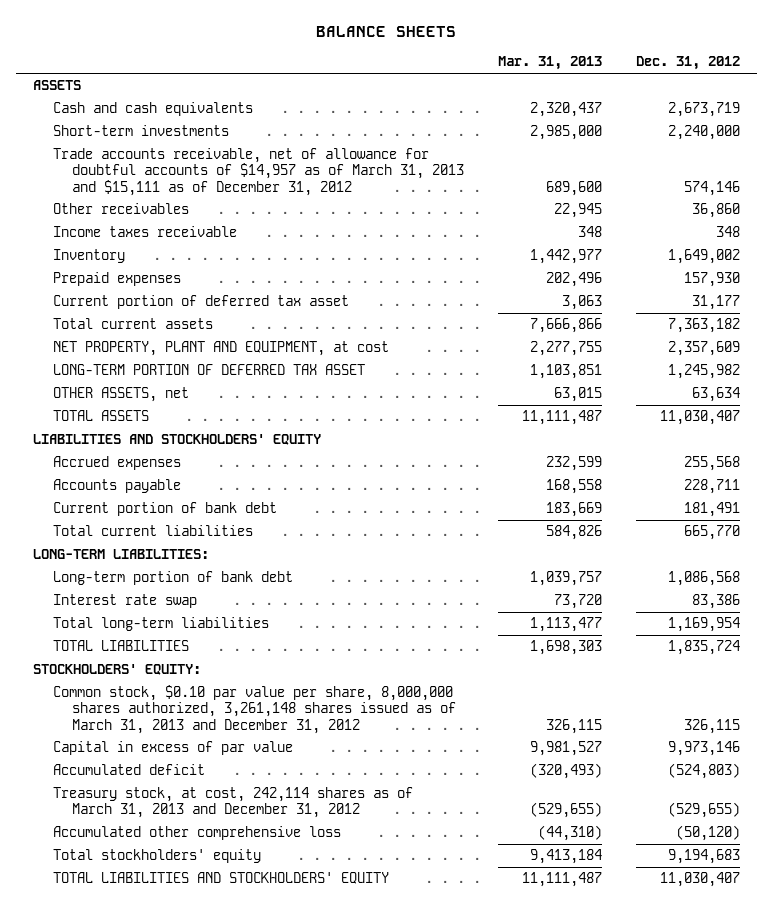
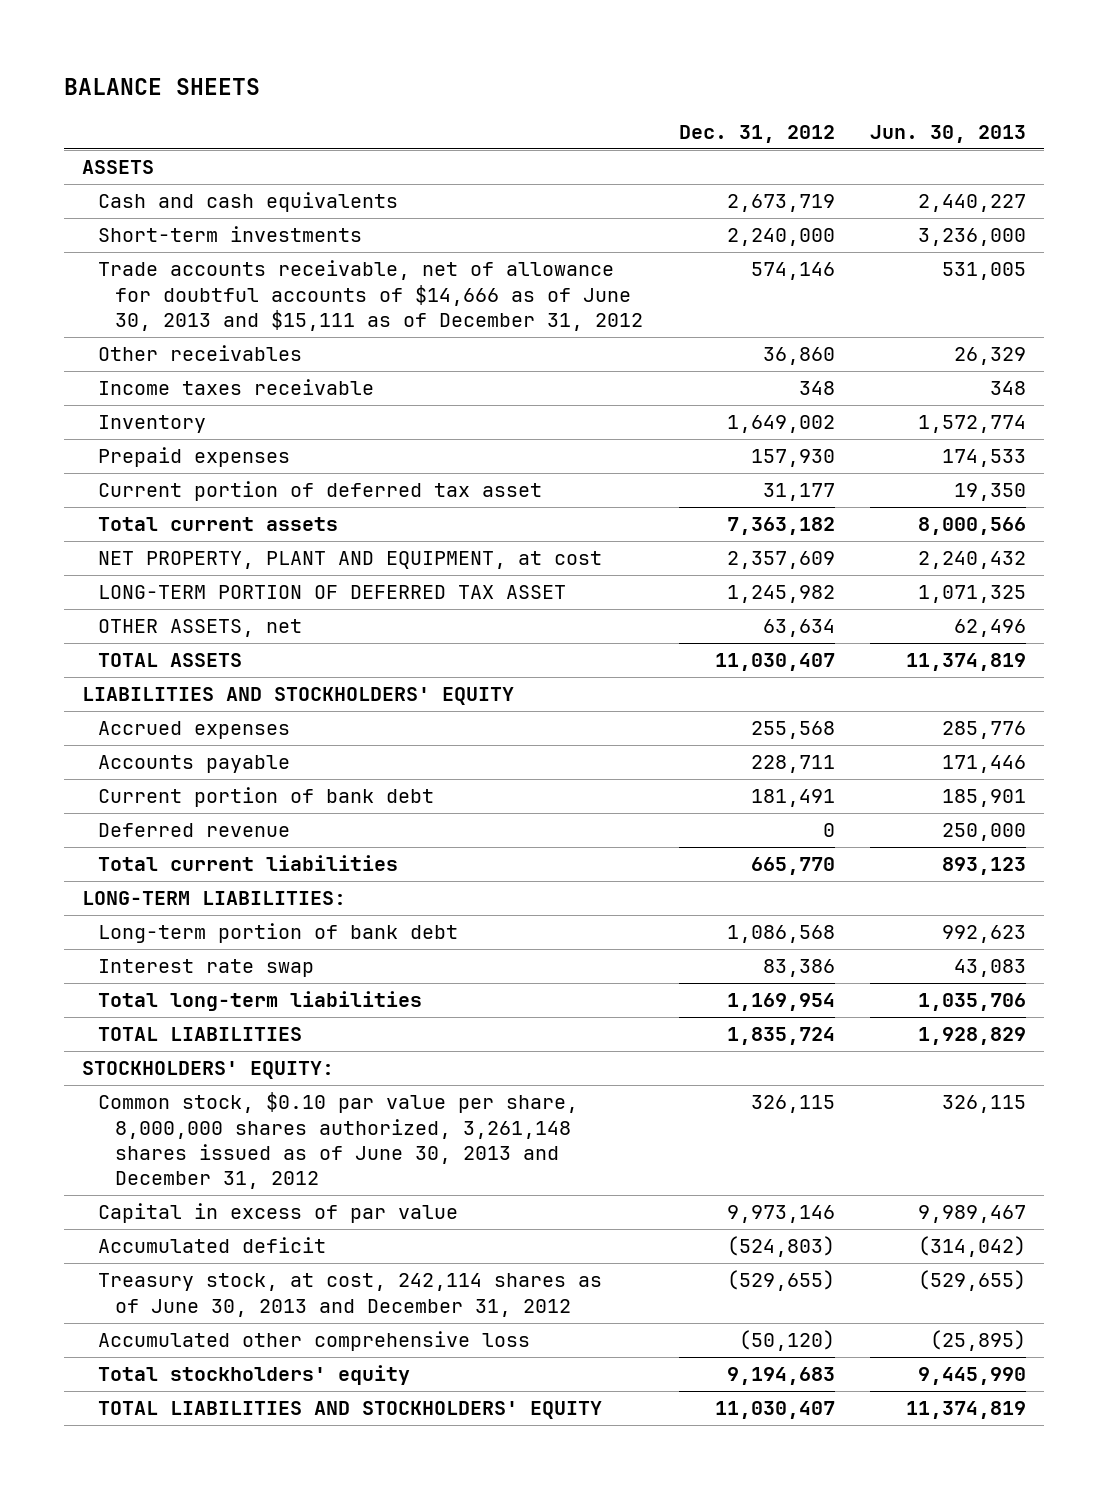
[498,56,603,71] Mar. 31, 2013 -> none
none -> [870,124,1027,143] Jun. 30, 2013
[52,148,465,196] Trade accounts receivable, net of allowance for doubtful accounts of $14,957 as of March 31, 2013 and $15,111 as of December 31, 2012 -> [98,260,644,331] Trade accounts receivable, net of allowance for doubtful accounts of $14,666 as of June 30, 2013 and $15,111 as of December 31, 2012
none -> [98,823,291,838] Deferred revenue
[52,685,457,734] Common stock, $0.10 par value per share, 8,000,000 shares authorized, 3,261,148 shares issued as of March 31, 2013 and December 31, 2012 -> [98,1092,579,1190] Common stock, $0.10 par value per share, 8,000,000 shares authorized, 3,261,148 shares issued as of June 30, 2013 and December 31, 2012
[52,787,413,819] Treasury stock, at cost, 242,114 shares as of March 31, 2013 and December 31, 2012 -> [98,1273,603,1317] Treasury stock, at cost, 242,114 shares as of June 30, 2013 and December 31, 2012

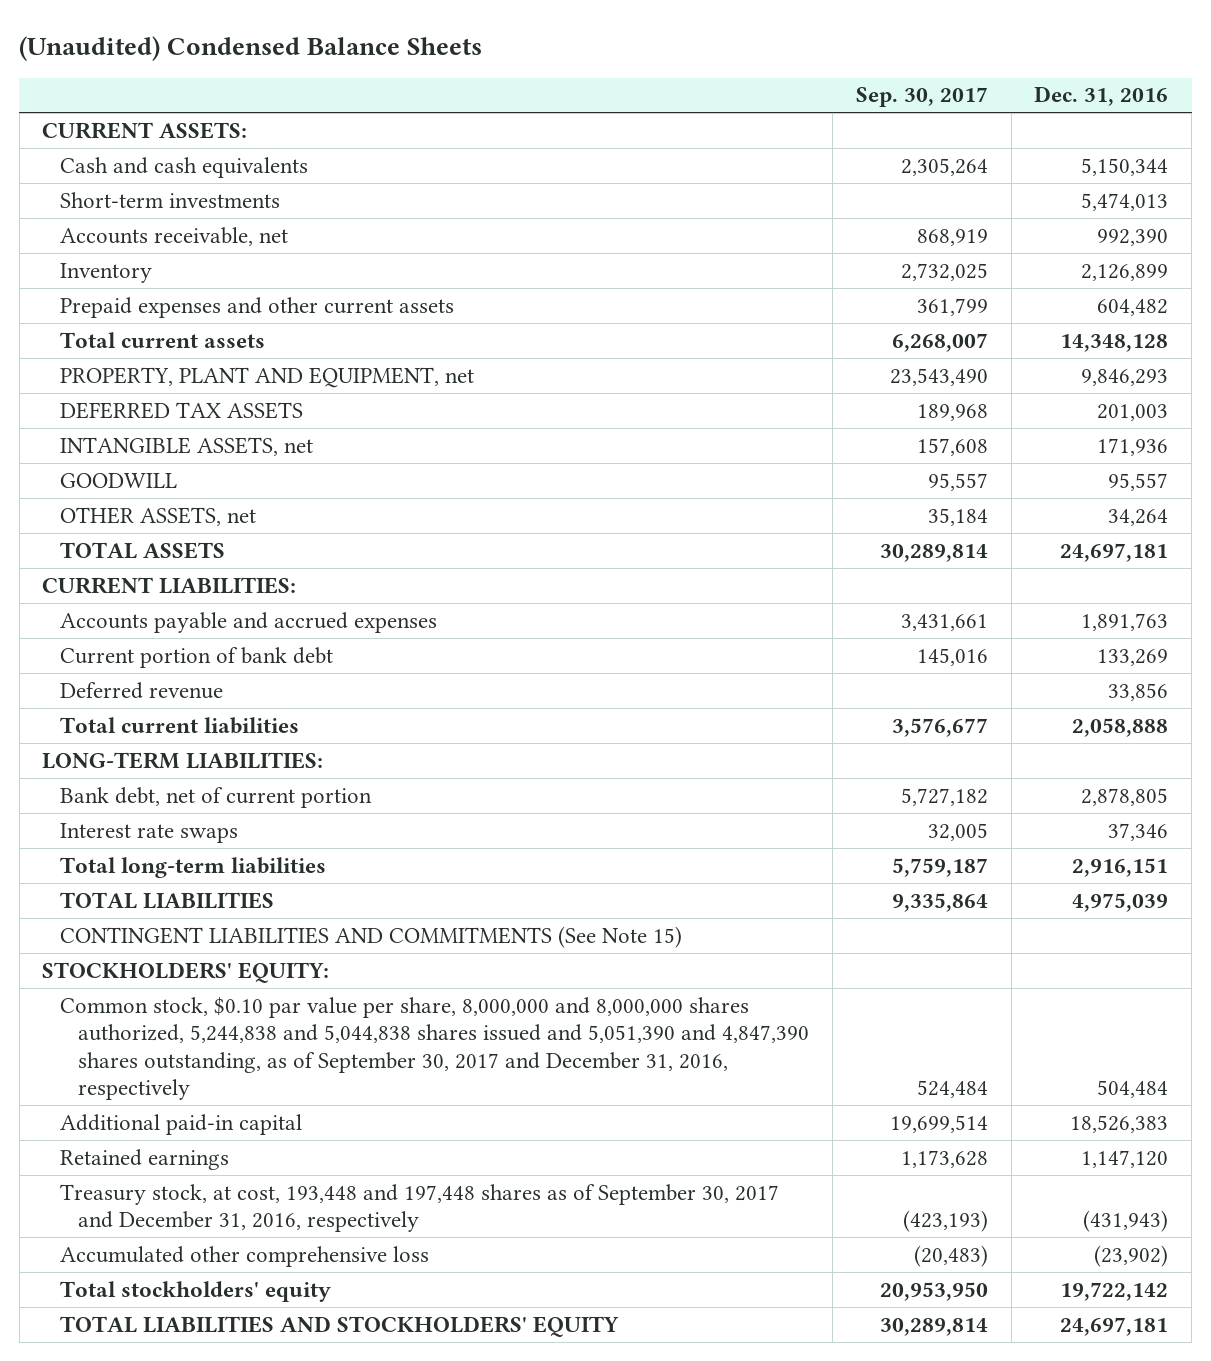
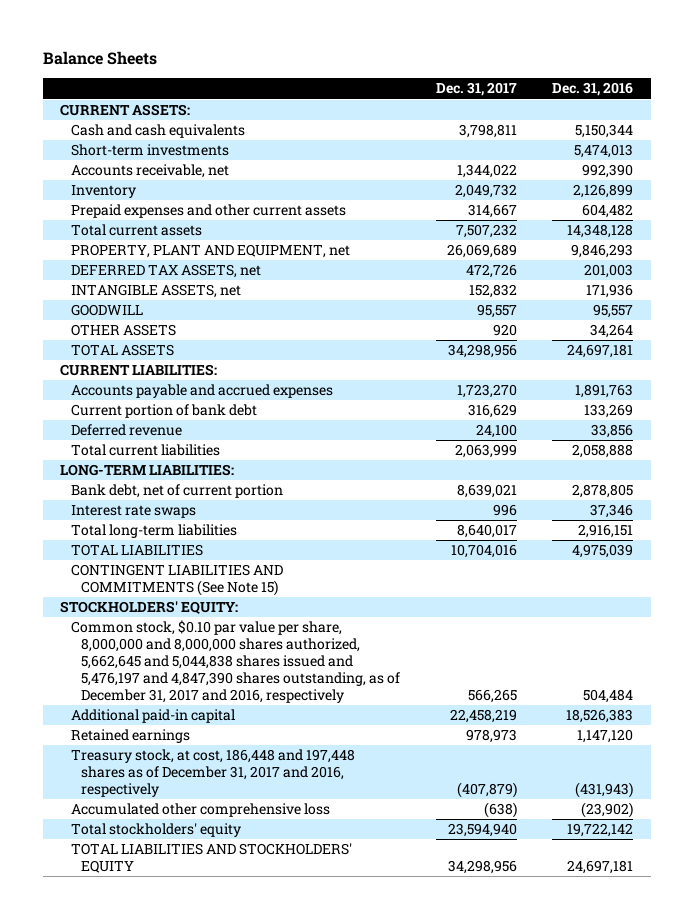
[19,35,483,61] (Unaudited) Condensed Balance Sheets -> [42,51,157,66] Balance Sheets
[855,87,988,108] Sep. 30, 2017 -> none
none -> [435,82,517,97] Dec. 31, 2017
[60,401,304,419] DEFERRED TAX ASSETS -> [70,264,261,279] DEFERRED TAX ASSETS, net
[60,506,257,526] OTHER ASSETS, net -> [70,324,176,337] OTHER ASSETS
[60,996,810,1101] Common stock, $0.10 par value per share, 8,000,000 and 8,000,000 shares authorized, 5,244,838 and 5,044,838 shares issued and 5,051,390 and 4,847,390 shares outstanding, as of September 30, 2017 and December 31, 2016, respectively -> [70,620,401,703] Common stock, $0.10 par value per share, 8,000,000 and 8,000,000 shares authorized, 5,662,645 and 5,044,838 shares issued and 5,476,197 and 4,847,390 shares outstanding, as of December 31, 2017 and 2016, respectively
[60,1183,780,1233] Treasury stock, at cost, 193,448 and 197,448 shares as of September 30, 2017 and December 31, 2016, respectively -> [70,749,355,797] Treasury stock, at cost, 186,448 and 197,448 shares as of December 31, 2017 and 2016, respectively

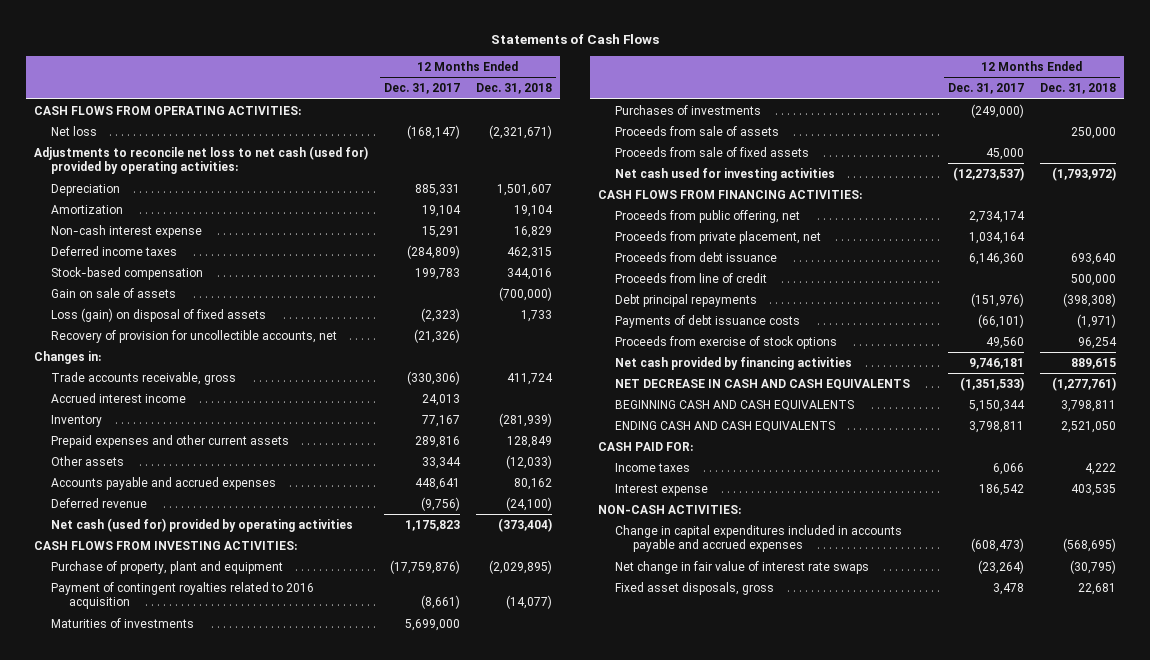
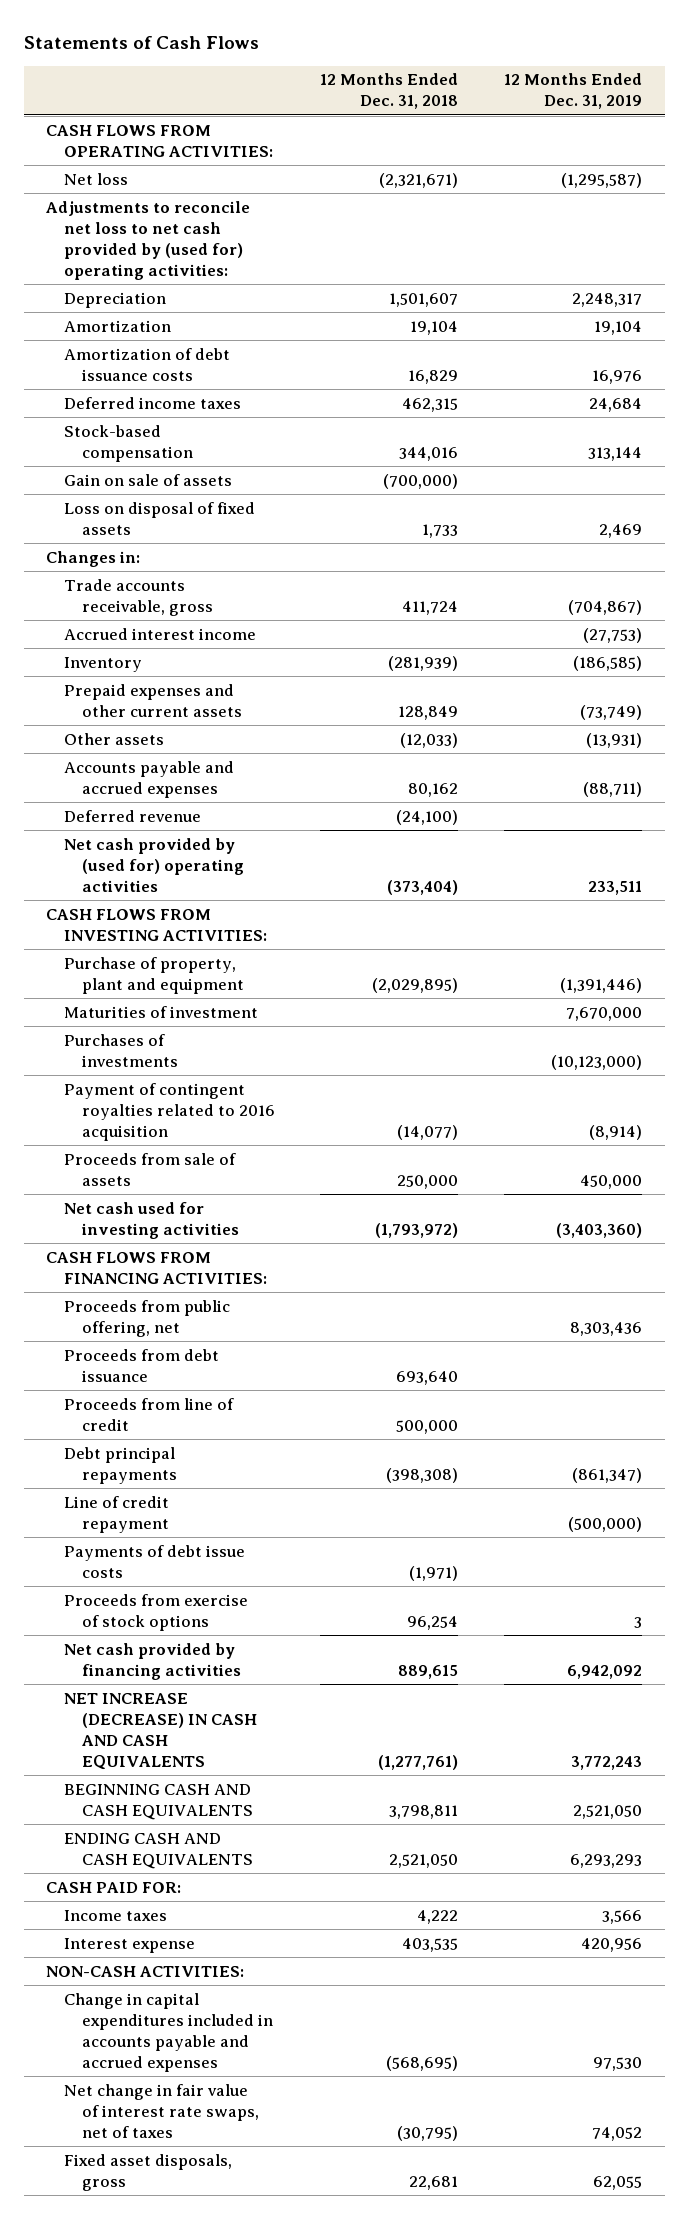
[383,83,460,95] Dec. 31, 2017 -> none
none -> [503,73,642,110] 12 Months Ended Dec. 31, 2019
[33,145,368,175] Adjustments to reconcile net loss to net cash (used for) provided by operating activities: -> [46,200,251,281] Adjustments to reconcile net loss to net cash provided by (used for) operating activities:
[51,224,203,238] Non-cash interest expense -> [64,347,231,381] Amortization of debt issuance costs
[51,329,338,343] Recovery of provision for uncollectible accounts, net -> none
[51,307,267,322] Loss (gain) on disposal of fixed assets -> [64,501,256,535] Loss on disposal of fixed assets
[51,517,354,532] Net cash (used for) provided by operating activities -> [64,837,245,892] Net cash provided by (used for) operating activities
[51,617,195,628] Maturities of investments -> [64,1005,259,1018] Maturities of investment
[51,581,315,610] Payment of contingent royalties related to 2016 acquisition -> [64,1082,276,1141] Payment of contingent royalties related to 2016 acquisition
[615,146,810,157] Proceeds from sale of fixed assets -> none
[615,230,822,244] Proceeds from private placement, net -> none
none -> [64,1495,170,1533] Line of credit repayment
[615,314,801,328] Payments of debt issuance costs -> [64,1544,246,1578] Payments of debt issue costs
[615,378,911,390] NET DECREASE IN CASH AND CASH EQUIVALENTS -> [64,1692,258,1771] NET INCREASE (DECREASE) IN CASH AND CASH EQUIVALENTS
[615,560,870,574] Net change in fair value of interest rate swaps -> [64,2083,260,2138] Net change in fair value of interest rate swaps, net of taxes

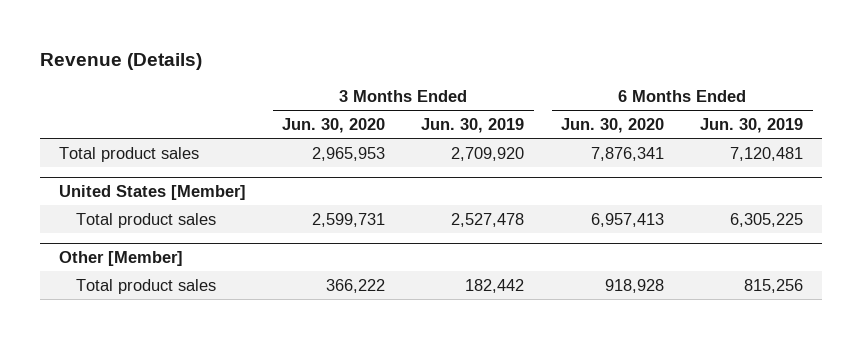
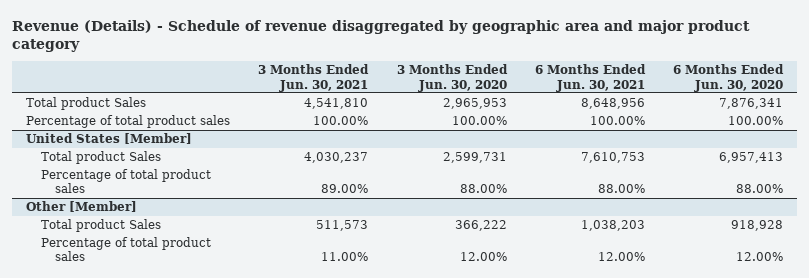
[40,52,203,70] Revenue (Details) -> [12,19,751,53] Revenue (Details) - Schedule of revenue disaggregated by geographic area and major product category
[421,117,525,133] Jun. 30, 2019 -> none
[700,117,804,133] Jun. 30, 2019 -> none
none -> [258,64,370,92] 3 Months Ended Jun. 30, 2021
none -> [534,64,646,92] 6 Months Ended Jun. 30, 2021
[58,146,199,162] Total product sales -> [26,97,147,111] Total product Sales
none -> [26,115,231,129] Percentage of total product sales
[75,212,216,228] Total product sales -> [40,151,161,165] Total product Sales
none -> [40,169,211,194] Percentage of total product sales
[75,278,216,294] Total product sales -> [40,219,161,233] Total product Sales
none -> [40,237,211,262] Percentage of total product sales

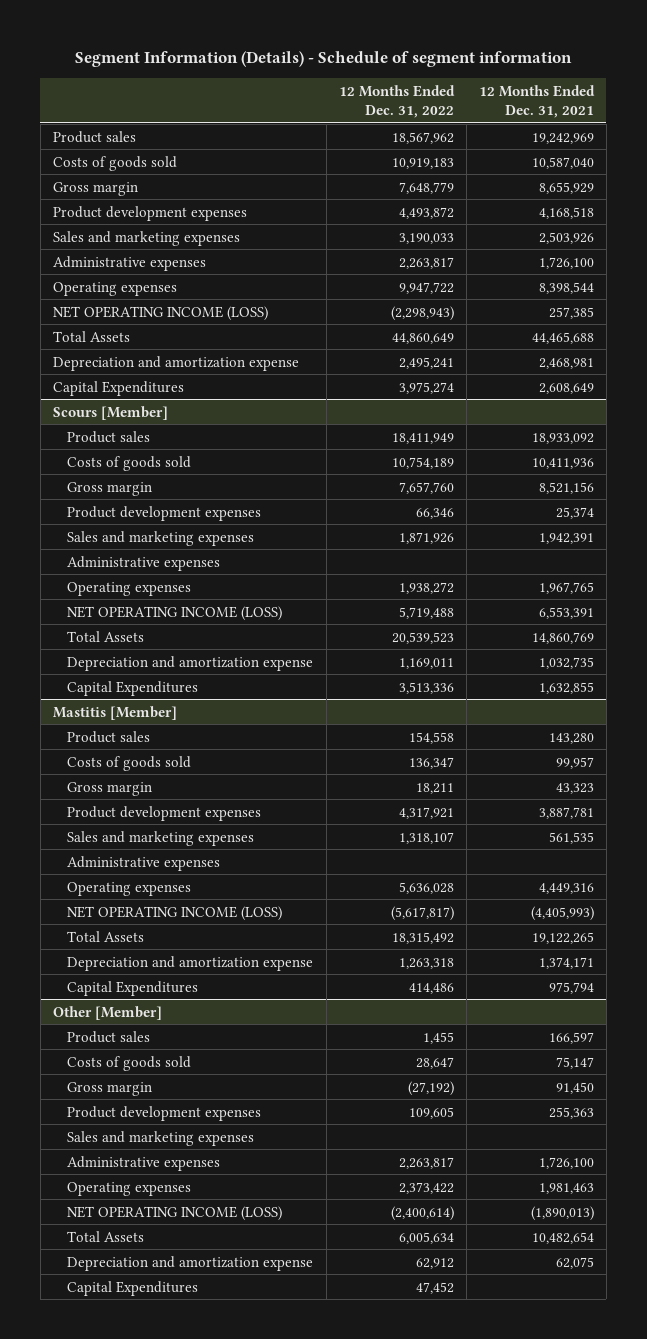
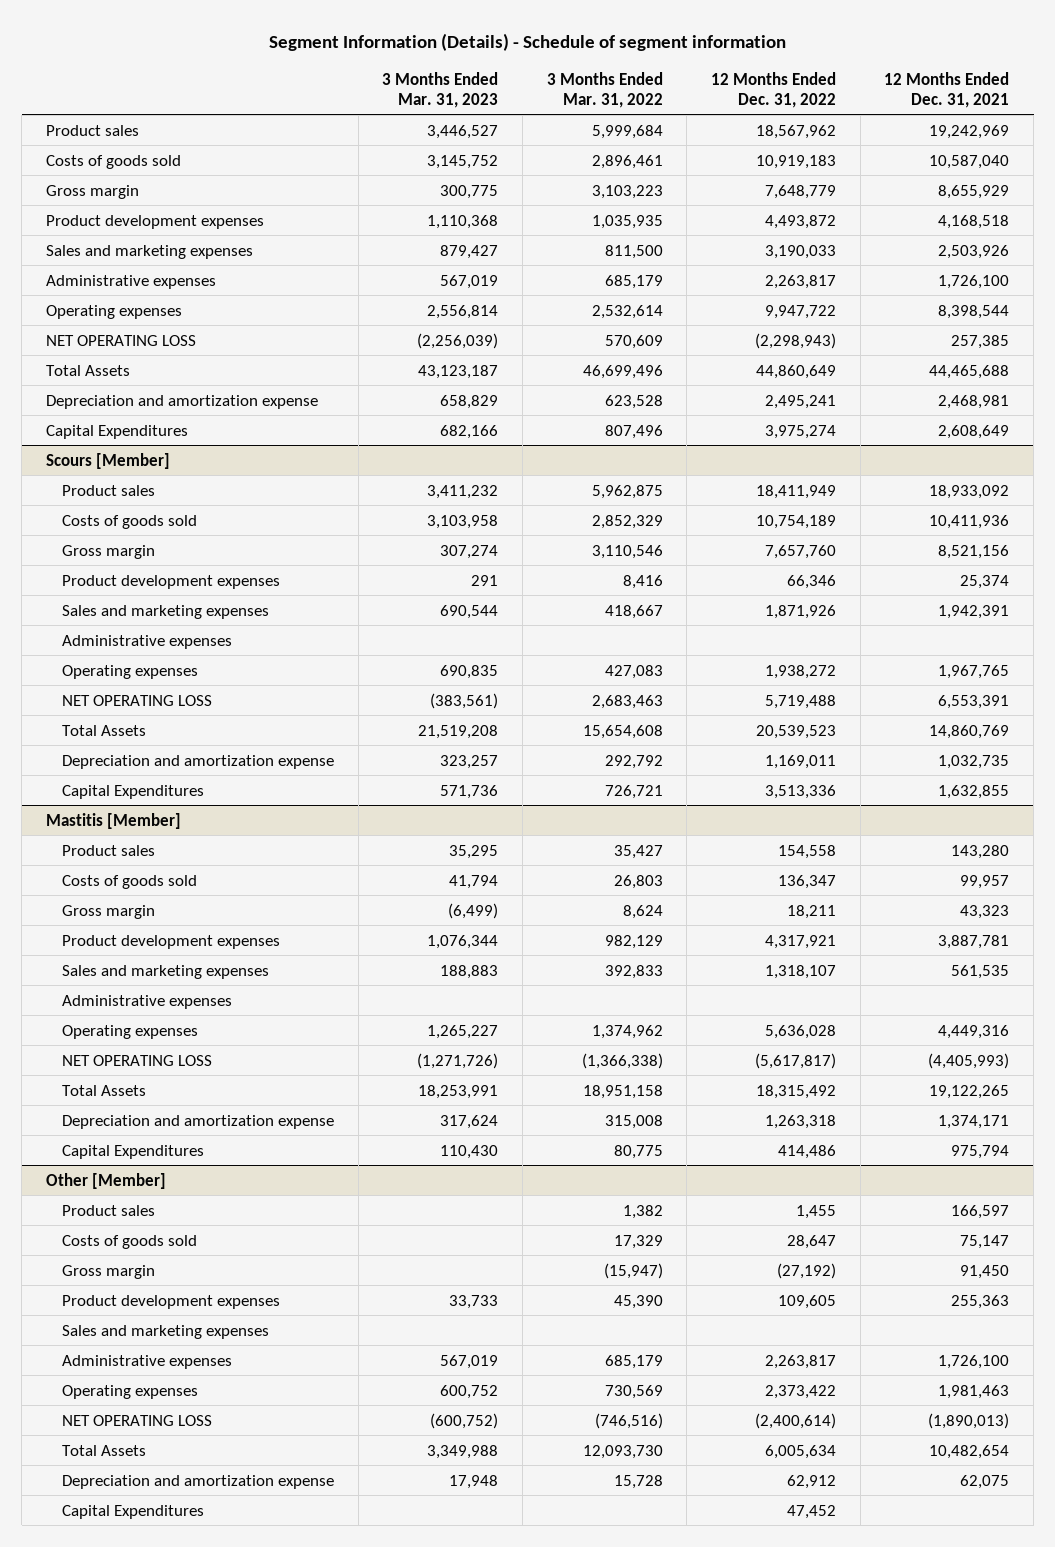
none -> [382,71,499,108] 3 Months Ended Mar. 31, 2023
none -> [546,71,663,108] 3 Months Ended Mar. 31, 2022
[52,305,268,321] NET OPERATING INCOME (LOSS) -> [45,334,196,346] NET OPERATING LOSS
[67,605,283,621] NET OPERATING INCOME (LOSS) -> [61,694,212,706] NET OPERATING LOSS
[67,905,283,921] NET OPERATING INCOME (LOSS) -> [61,1054,212,1066] NET OPERATING LOSS
[67,1205,283,1221] NET OPERATING INCOME (LOSS) -> [61,1414,212,1426] NET OPERATING LOSS

